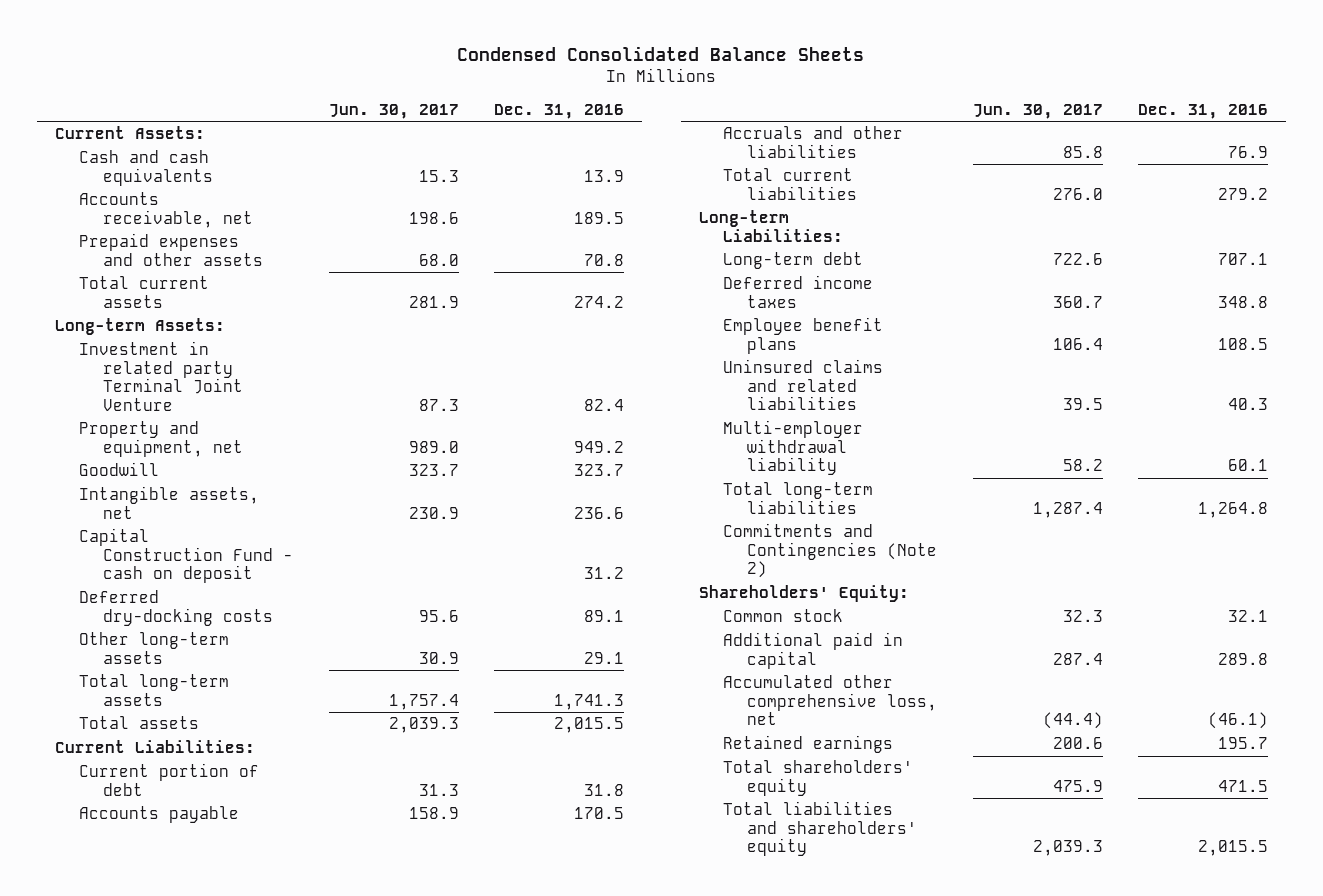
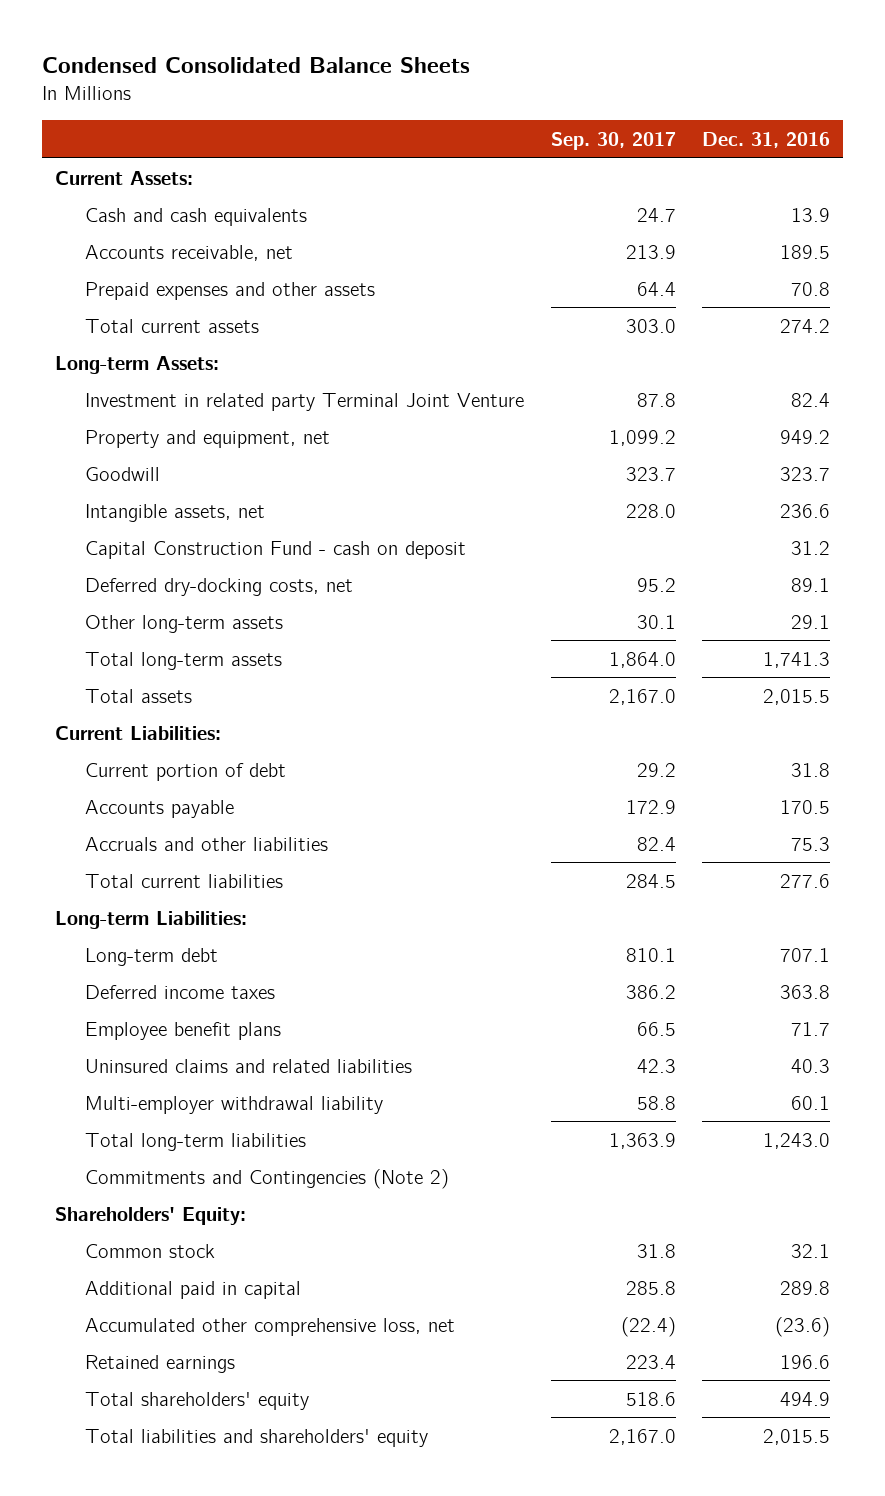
[328,104,459,120] Jun. 30, 2017 -> none
none -> [550,131,676,150] Sep. 30, 2017
[78,590,274,626] Deferred dry-docking costs -> [85,577,354,596] Deferred dry-docking costs, net
[1228,145,1269,158] 76.9 -> [791,836,831,851] 75.3
[1218,187,1269,200] 279.2 -> [780,873,831,888] 277.6
[1218,295,1269,308] 348.8 -> [780,984,831,999] 363.8
[1218,337,1269,350] 108.5 -> [791,1021,831,1036] 71.7
[1198,501,1269,518] 1,264.8 -> [763,1132,831,1149] 1,243.0
[1208,712,1269,730] (46.1) -> [775,1316,831,1337] (23.6)
[1218,737,1269,750] 195.7 -> [780,1354,831,1369] 196.6
[1218,779,1269,792] 471.5 -> [780,1391,831,1406] 494.9

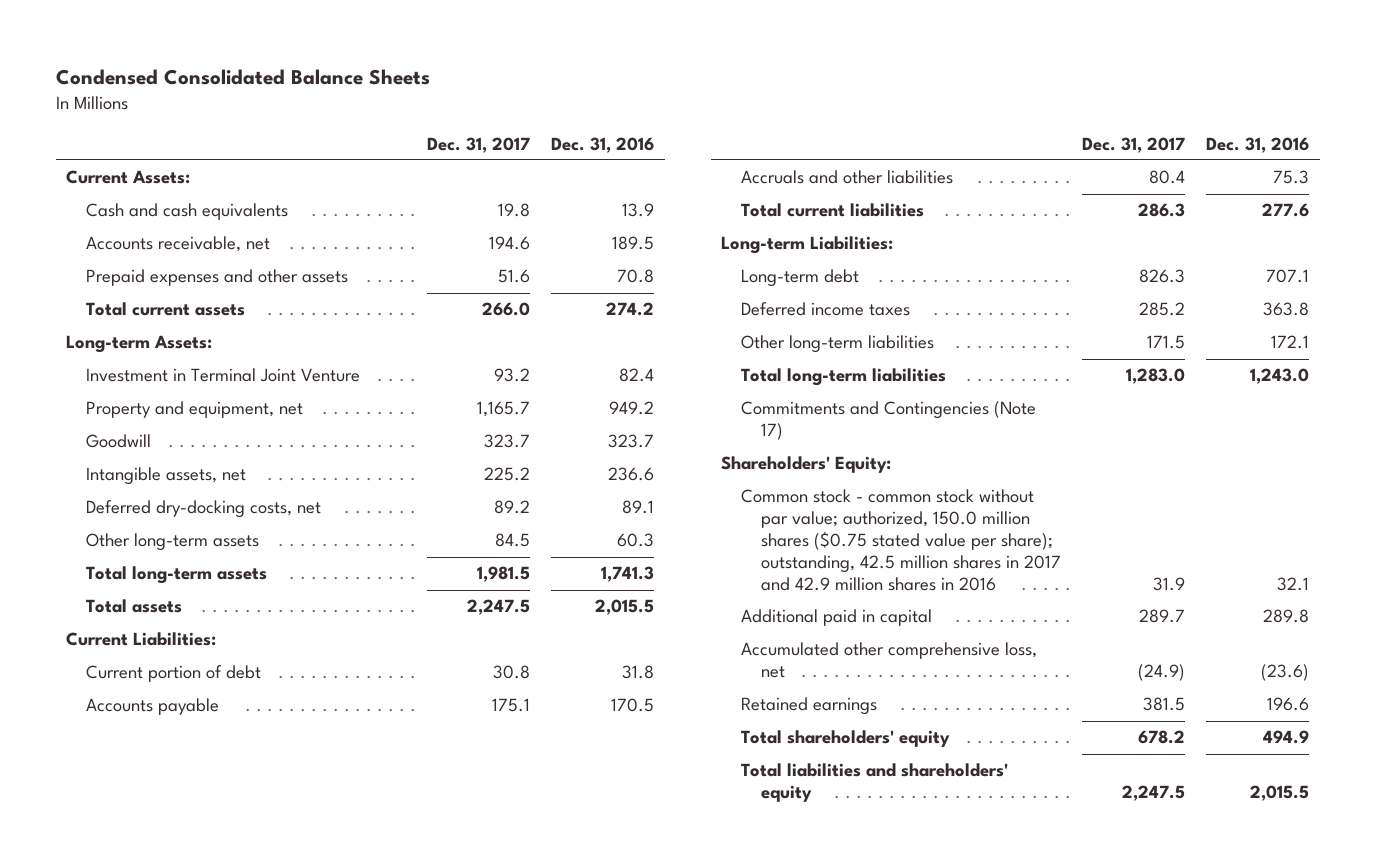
[550,131,676,150] Sep. 30, 2017 -> none
none -> [426,136,530,153] Dec. 31, 2017
[85,392,525,411] Investment in related party Terminal Joint Venture -> [85,368,360,383] Investment in Terminal Joint Venture
[85,540,467,559] Capital Construction Fund - cash on deposit -> none
[791,614,831,629] 29.1 -> [617,533,655,548] 60.3
[85,1021,282,1040] Employee benefit plans -> none
[85,1058,413,1073] Uninsured claims and related liabilities -> none
[85,1095,384,1114] Multi-employer withdrawal liability -> none
none -> [740,335,934,354] Other long-term liabilities
[85,1168,450,1189] Commitments and Contingencies (Note 2) -> [740,401,1036,441] Commitments and Contingencies (Note 17)
[85,1243,216,1258] Common stock -> [740,489,1061,591] Common stock - common stock without par value; authorized, 150.0 million shares ($0.75 stated value per share); outstanding, 42.5 million shares in 2017 and 42.9 million shares in 2016

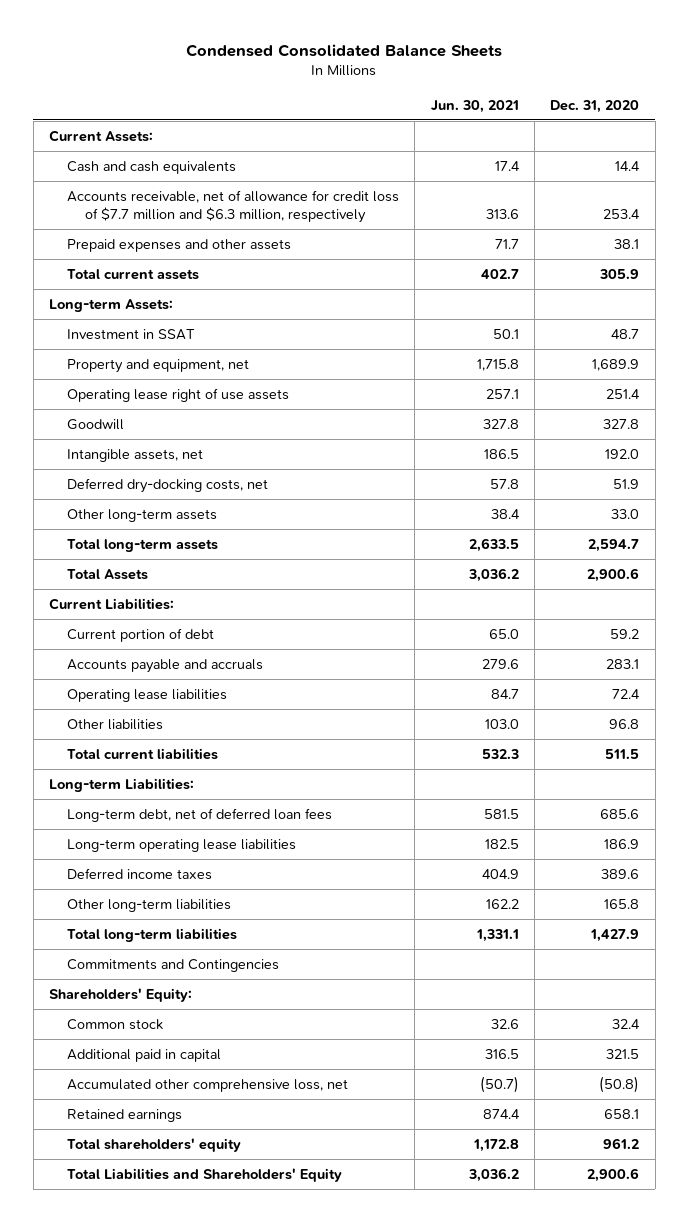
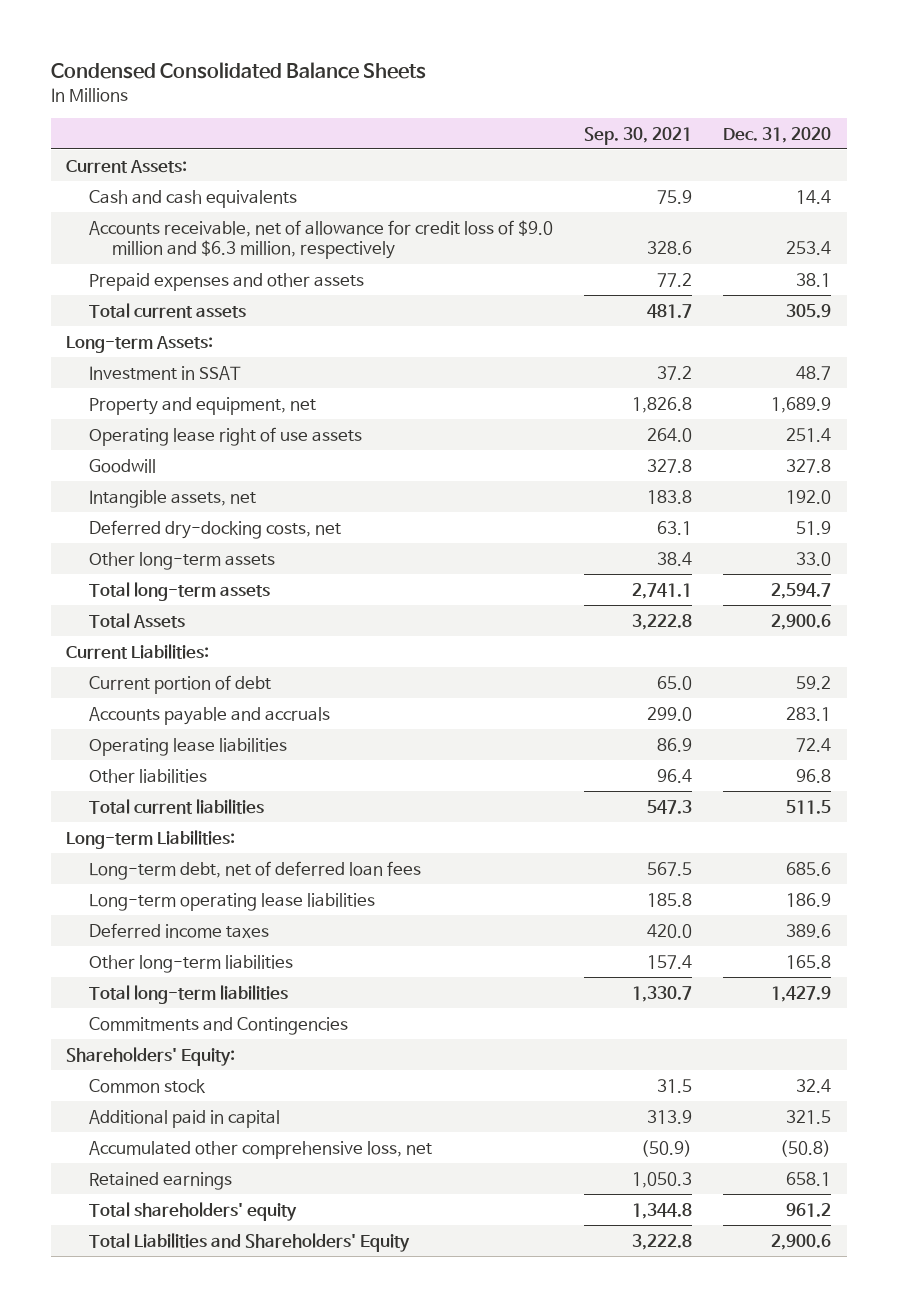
[430,99,519,113] Jun. 30, 2021 -> none
none -> [584,126,693,145] Sep. 30, 2021
[67,189,400,224] Accounts receivable, net of allowance for credit loss of $7.7 million and $6.3 million, respectively -> [89,219,554,260] Accounts receivable, net of allowance for credit loss of $9.0 million and $6.3 million, respectively

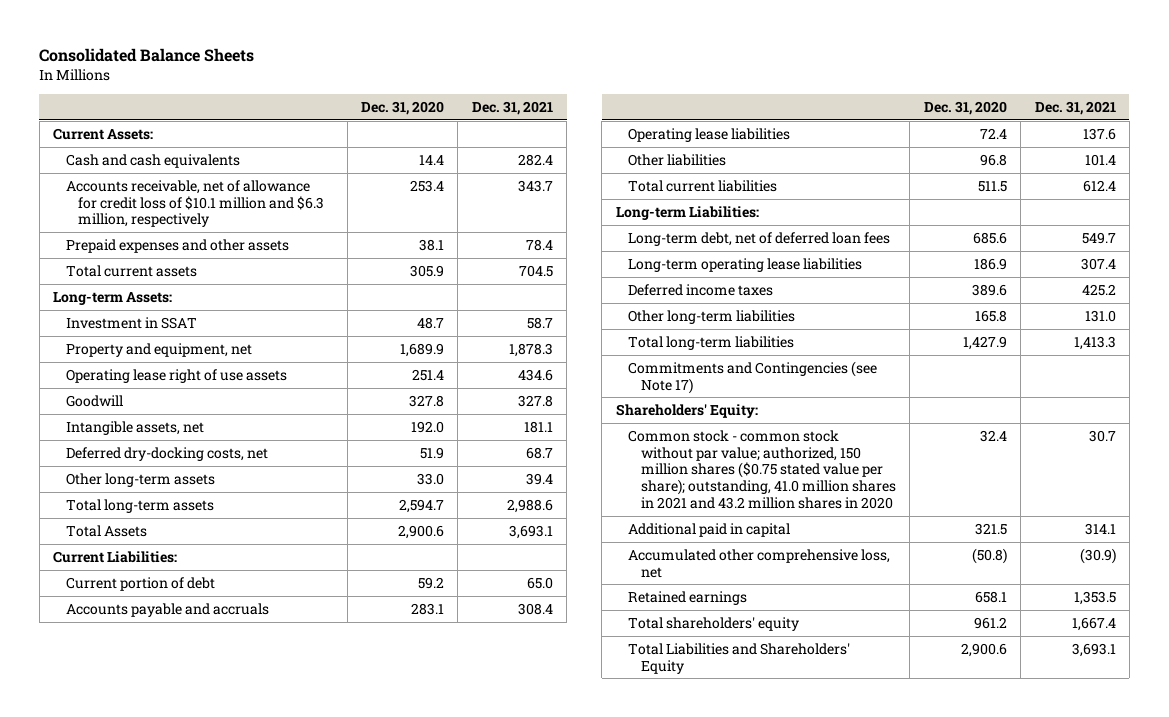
[50,61,426,79] Condensed Consolidated Balance Sheets -> [39,48,255,63] Consolidated Balance Sheets
[584,126,693,145] Sep. 30, 2021 -> none
none -> [471,101,553,116] Dec. 31, 2021
[89,219,554,260] Accounts receivable, net of allowance for credit loss of $9.0 million and $6.3 million, respectively -> [65,179,325,228] Accounts receivable, net of allowance for credit loss of $10.1 million and $6.3 million, respectively
[89,1016,349,1035] Commitments and Contingencies -> [628,360,878,394] Commitments and Contingencies (see Note 17)
[89,1078,207,1093] Common stock -> [628,429,897,509] Common stock - common stock without par value; authorized, 150 million shares ($0.75 stated value per share); outstanding, 41.0 million shares in 2021 and 43.2 million shares in 2020

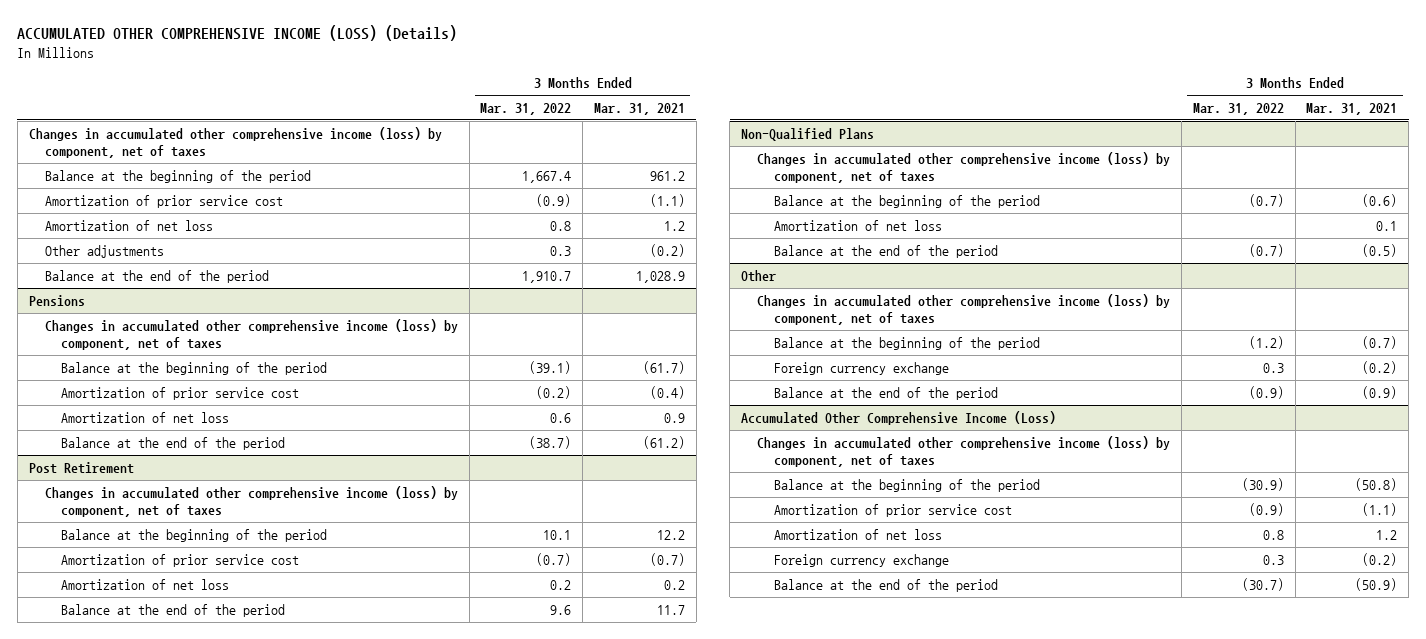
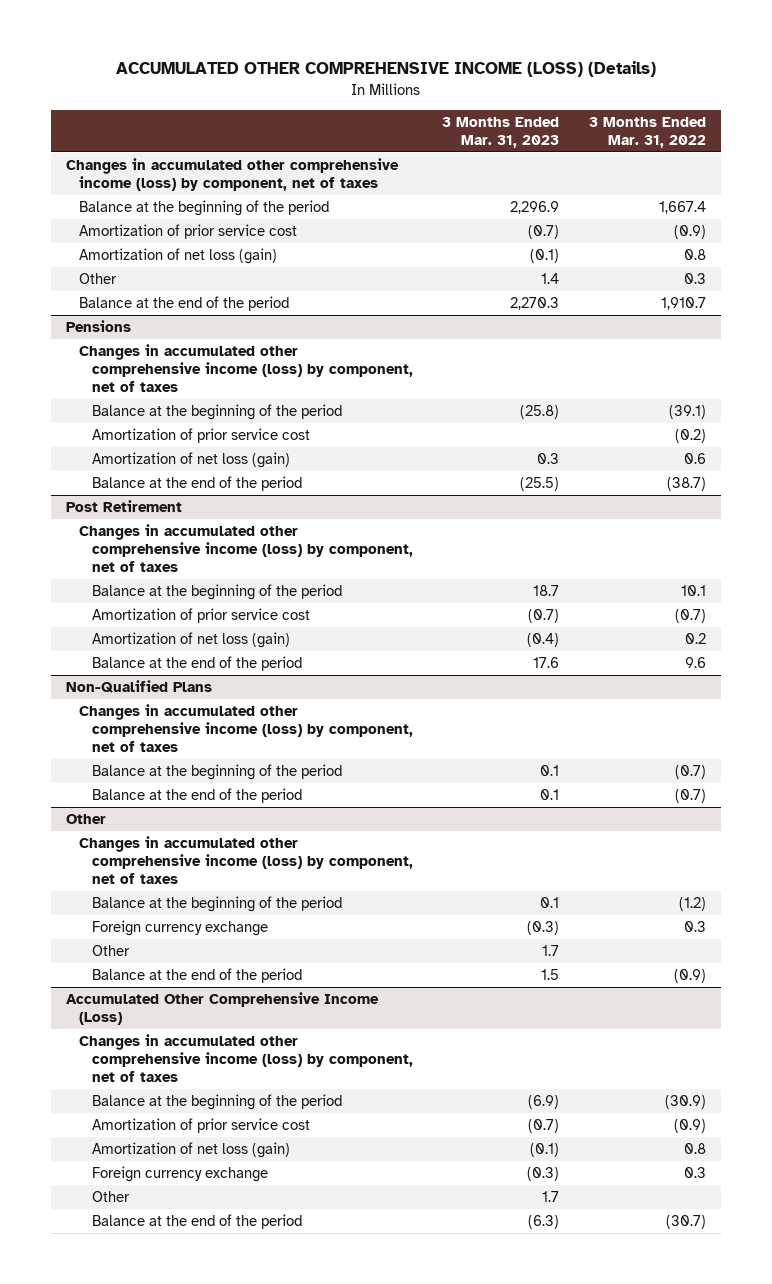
[593,102,685,115] Mar. 31, 2021 -> none
none -> [442,116,560,148] 3 Months Ended Mar. 31, 2023
[44,219,213,231] Amortization of net loss -> [78,248,277,265] Amortization of net loss (gain)
[44,244,164,258] Other adjustments -> [78,273,117,285] Other
[61,411,230,423] Amortization of net loss -> [91,452,290,469] Amortization of net loss (gain)
[61,578,230,590] Amortization of net loss -> [91,632,290,649] Amortization of net loss (gain)
[773,219,942,231] Amortization of net loss -> none
none -> [91,945,130,957] Other
[773,528,942,540] Amortization of net loss -> [91,1142,290,1159] Amortization of net loss (gain)
none -> [91,1191,130,1203] Other

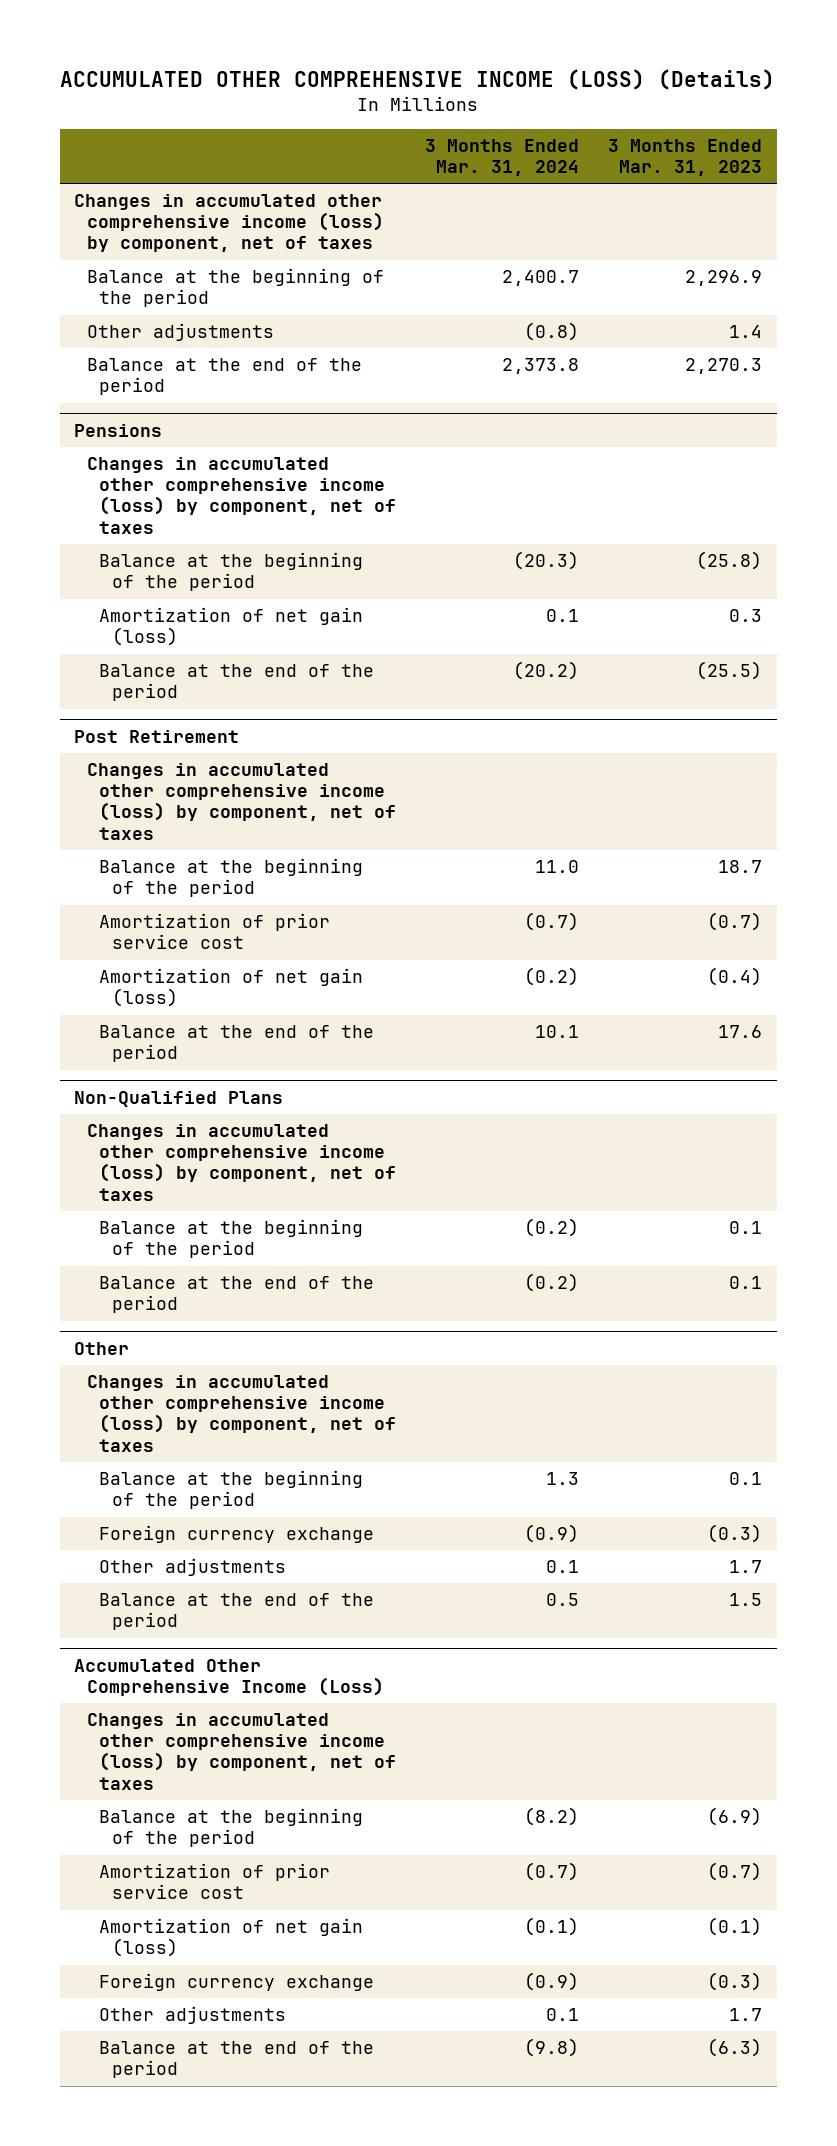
[588,116,706,148] 3 Months Ended Mar. 31, 2022 -> none
none -> [425,138,580,177] 3 Months Ended Mar. 31, 2024
[78,224,297,240] Amortization of prior service cost -> none
[78,248,277,265] Amortization of net loss (gain) -> none
[78,273,117,285] Other -> [86,323,274,342] Other adjustments
[91,428,310,444] Amortization of prior service cost -> none
[91,452,290,469] Amortization of net loss (gain) -> [99,607,364,647] Amortization of net gain (loss)
[91,632,290,649] Amortization of net loss (gain) -> [99,968,364,1008] Amortization of net gain (loss)
[91,945,130,957] Other -> [99,1558,287,1577] Other adjustments
[91,1142,290,1159] Amortization of net loss (gain) -> [99,1918,364,1958] Amortization of net gain (loss)
[91,1191,130,1203] Other -> [99,2006,287,2025] Other adjustments

